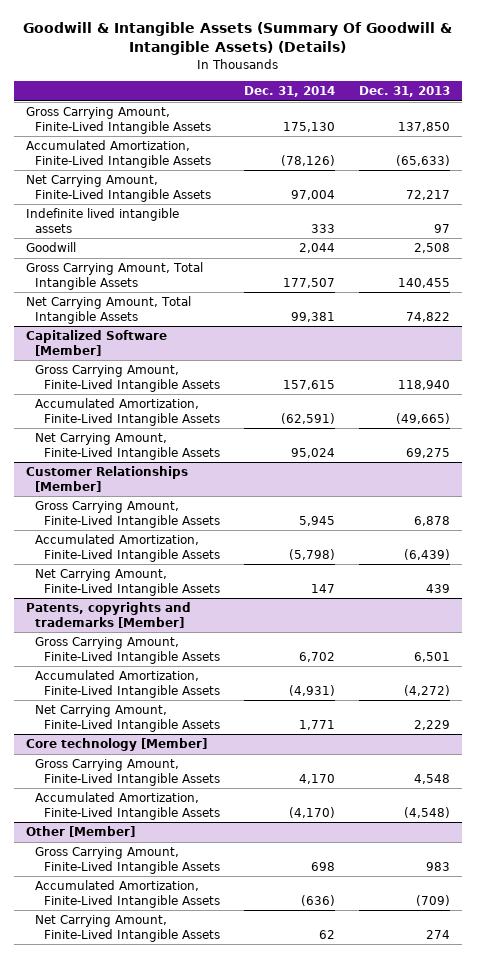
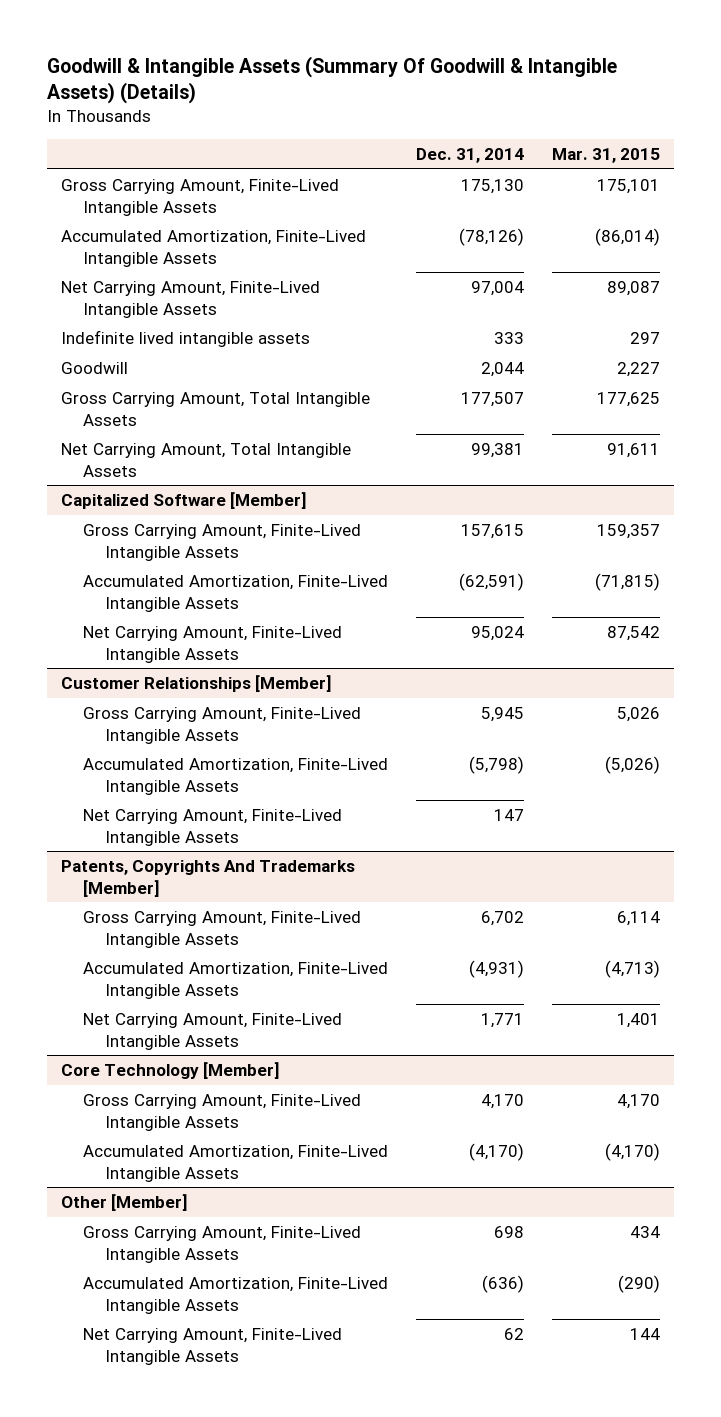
[359,86,451,98] Dec. 31, 2013 -> none
none -> [552,147,661,163] Mar. 31, 2015
[26,602,192,628] Patents, copyrights and trademarks [Member] -> [60,859,355,897] Patents, Copyrights And Trademarks [Member]
[26,738,208,752] Core technology [Member] -> [60,1061,280,1079] Core Technology [Member]

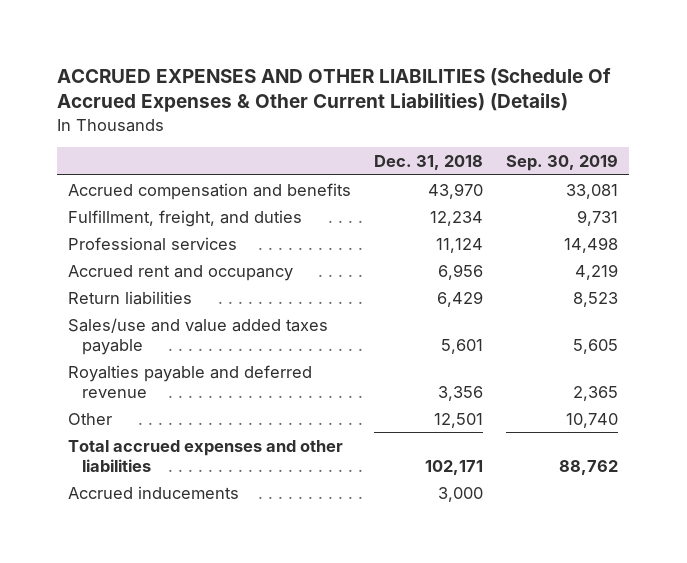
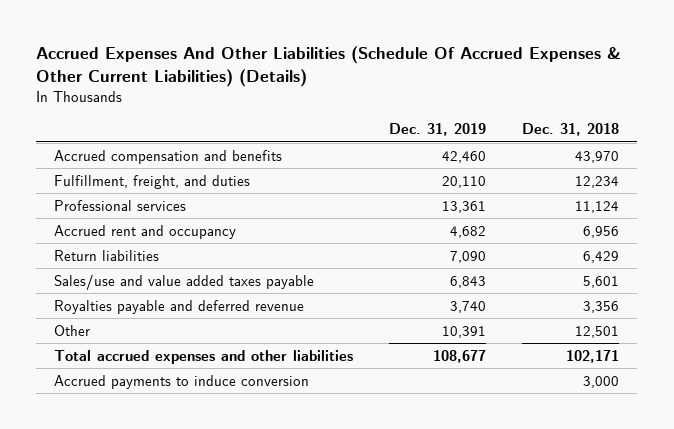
[57,67,612,113] ACCRUED EXPENSES AND OTHER LIABILITIES (Schedule Of Accrued Expenses & Other Current Liabilities) (Details) -> [36,45,622,87] Accrued Expenses And Other Liabilities (Schedule Of Accrued Expenses & Other Current Liabilities) (Details)
[506,153,619,171] Sep. 30, 2019 -> none
none -> [389,123,487,137] Dec. 31, 2019
[68,485,240,499] Accrued inducements -> [54,374,310,389] Accrued payments to induce conversion

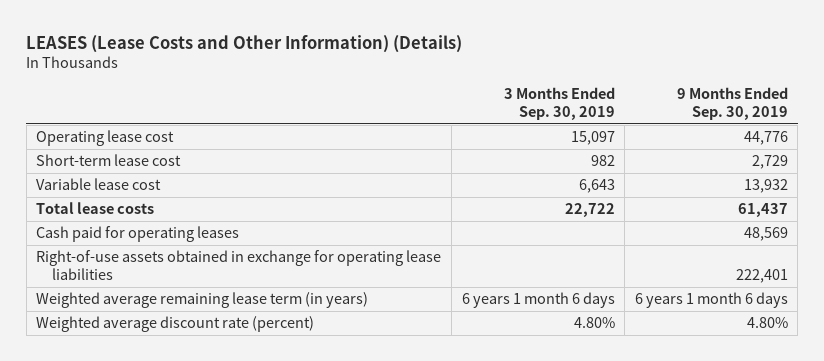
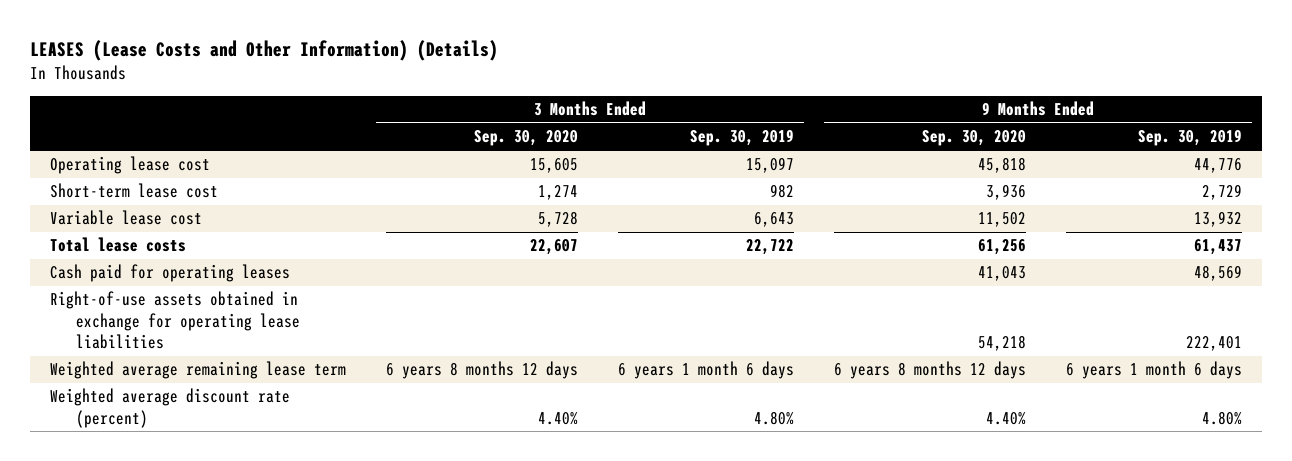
none -> [474,130,579,147] Sep. 30, 2020
none -> [921,130,1026,147] Sep. 30, 2020
[36,292,369,309] Weighted average remaining lease term (in years) -> [50,361,347,380] Weighted average remaining lease term

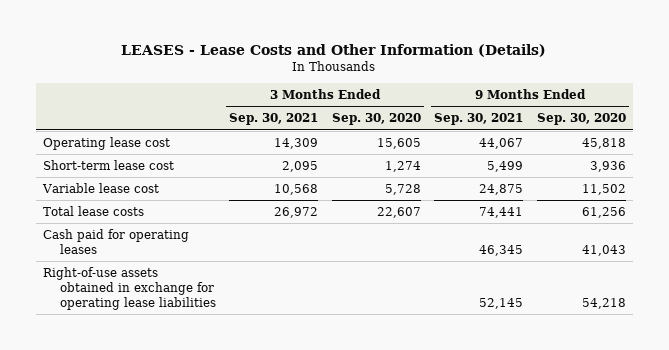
[30,40,499,62] LEASES (Lease Costs and Other Information) (Details) -> [121,43,547,57] LEASES - Lease Costs and Other Information (Details)
[690,129,795,147] Sep. 30, 2019 -> none
[1137,129,1242,147] Sep. 30, 2019 -> none
none -> [229,113,319,126] Sep. 30, 2021
none -> [434,113,524,126] Sep. 30, 2021
[50,361,347,380] Weighted average remaining lease term -> none
[50,388,291,428] Weighted average discount rate (percent) -> none

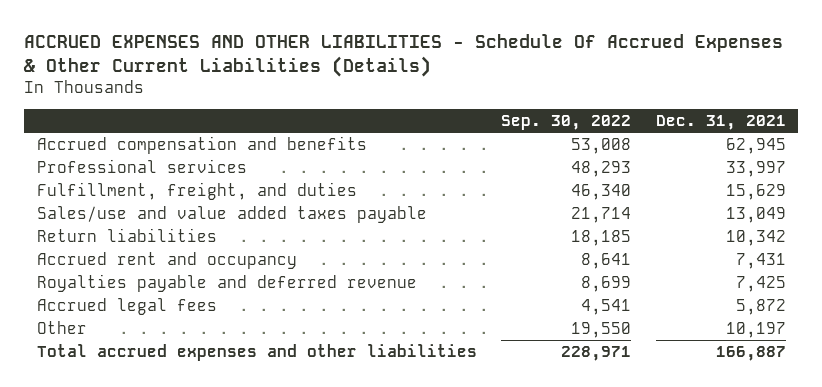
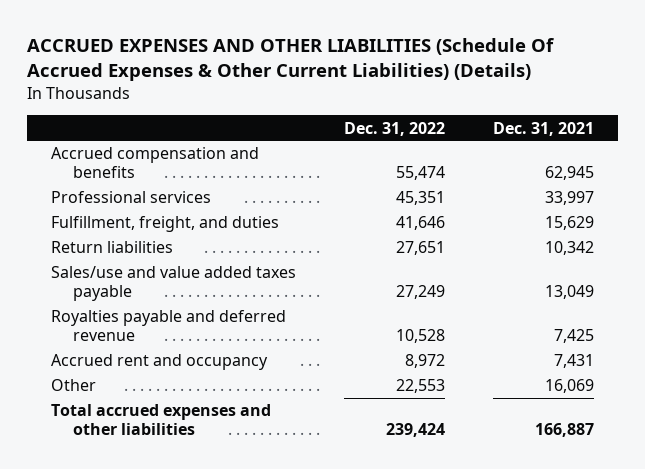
[23,34,784,78] ACCRUED EXPENSES AND OTHER LIABILITIES - Schedule Of Accrued Expenses & Other Current Liabilities (Details) -> [27,38,555,82] ACCRUED EXPENSES AND OTHER LIABILITIES (Schedule Of Accrued Expenses & Other Current Liabilities) (Details)
[501,115,632,131] Sep. 30, 2022 -> none
none -> [343,121,445,136] Dec. 31, 2022
[36,206,427,224] Sales/use and value added taxes payable -> [51,266,297,302] Sales/use and value added taxes payable
[36,298,217,316] Accrued legal fees -> none
[36,252,297,270] Accrued rent and occupancy -> [51,354,269,371] Accrued rent and occupancy
[725,322,786,339] 10,197 -> [544,379,594,394] 16,069

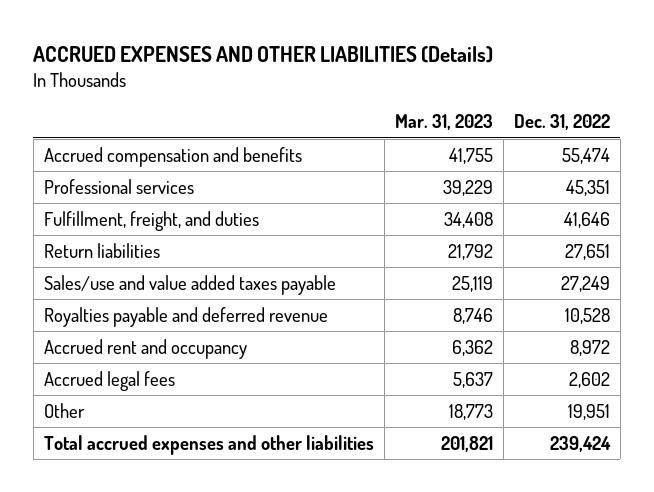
[27,38,555,82] ACCRUED EXPENSES AND OTHER LIABILITIES (Schedule Of Accrued Expenses & Other Current Liabilities) (Details) -> [33,45,494,63] ACCRUED EXPENSES AND OTHER LIABILITIES (Details)
[492,121,594,136] Dec. 31, 2021 -> none
none -> [394,114,493,131] Mar. 31, 2023
none -> [43,370,175,391] Accrued legal fees
[395,379,445,394] 22,553 -> [567,403,610,420] 19,951

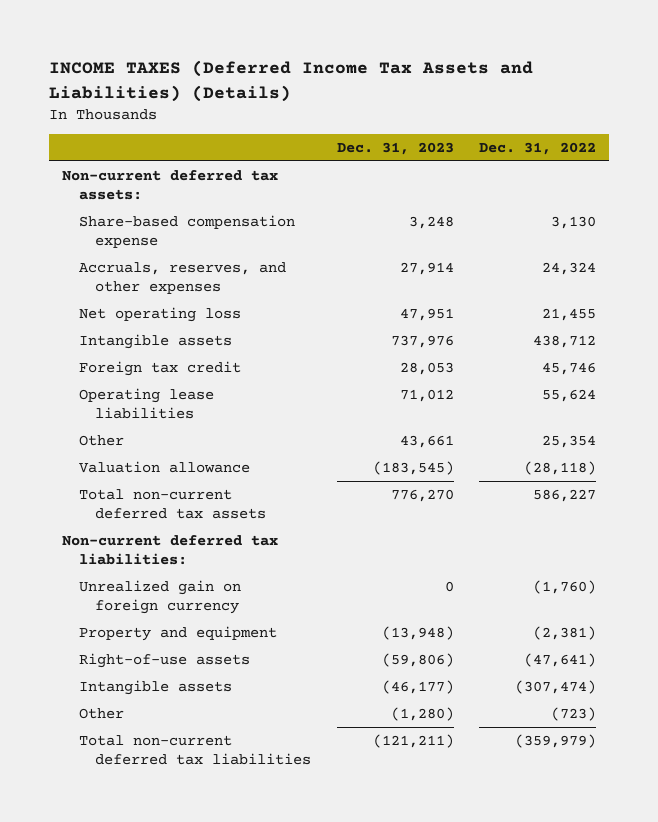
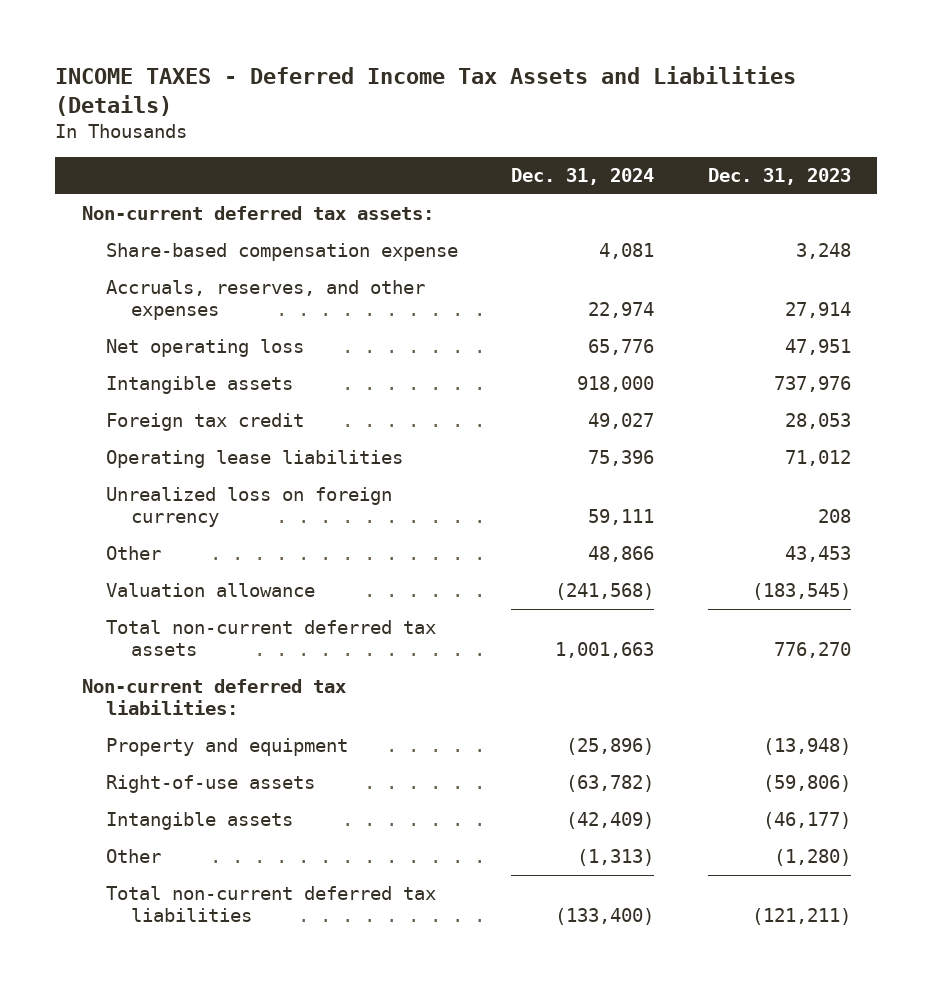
[49,60,534,102] INCOME TAXES (Deferred Income Tax Assets and Liabilities) (Details) -> [55,66,797,116] INCOME TAXES - Deferred Income Tax Assets and Liabilities (Details)
[479,142,597,156] Dec. 31, 2022 -> none
none -> [511,167,655,185] Dec. 31, 2024
none -> [106,487,393,528] Unrealized loss on foreign currency
[399,434,454,448] 43,661 -> [784,546,851,563] 43,453
[78,579,241,615] Unrealized gain on foreign currency -> none

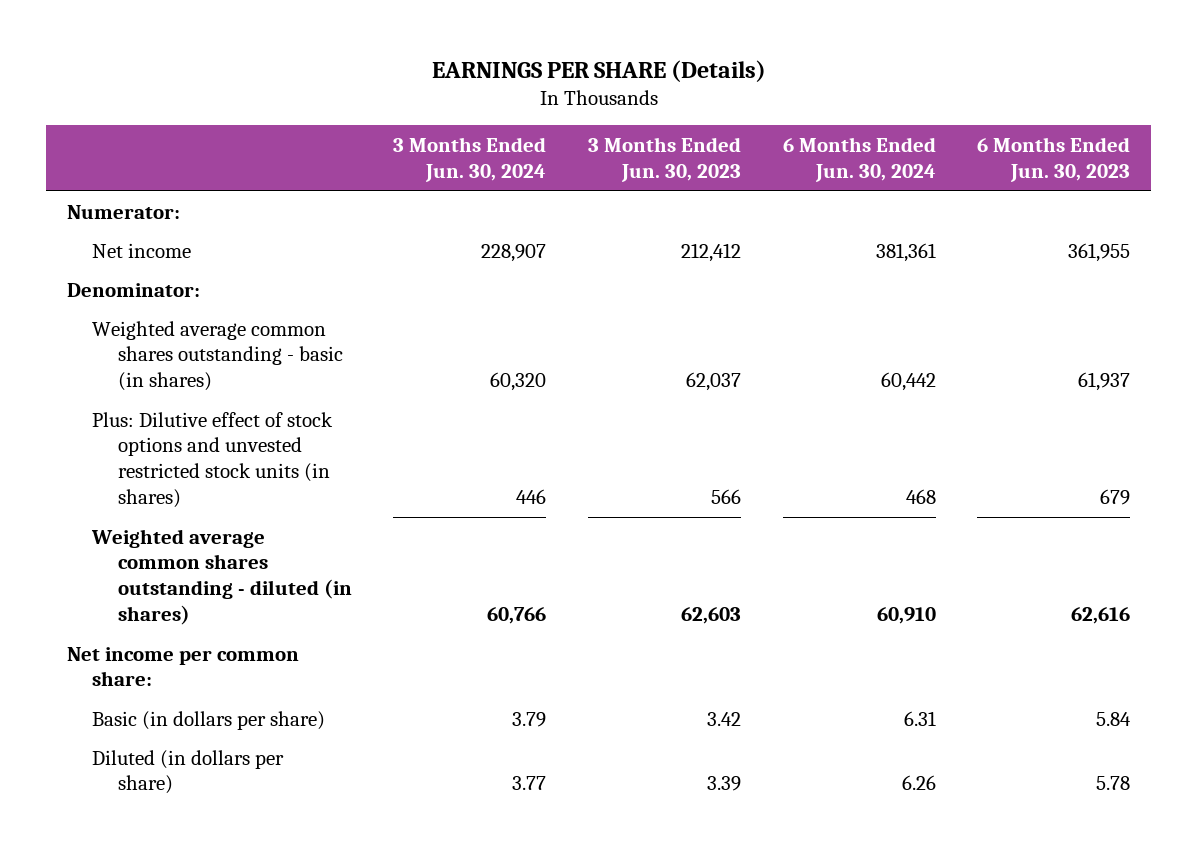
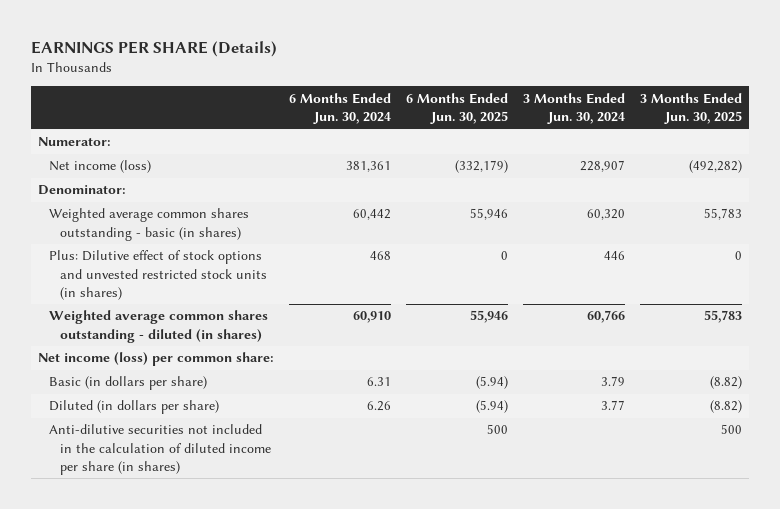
[587,136,741,182] 3 Months Ended Jun. 30, 2023 -> none
[977,136,1131,182] 6 Months Ended Jun. 30, 2023 -> none
none -> [406,92,509,125] 6 Months Ended Jun. 30, 2025
none -> [639,92,742,125] 3 Months Ended Jun. 30, 2025
[92,242,192,258] Net income -> [49,160,152,174] Net income (loss)
[66,646,299,687] Net income per common share: -> [38,352,275,367] Net income (loss) per common share:
none -> [49,424,272,476] Anti-dilutive securities not included in the calculation of diluted income per share (in shares)

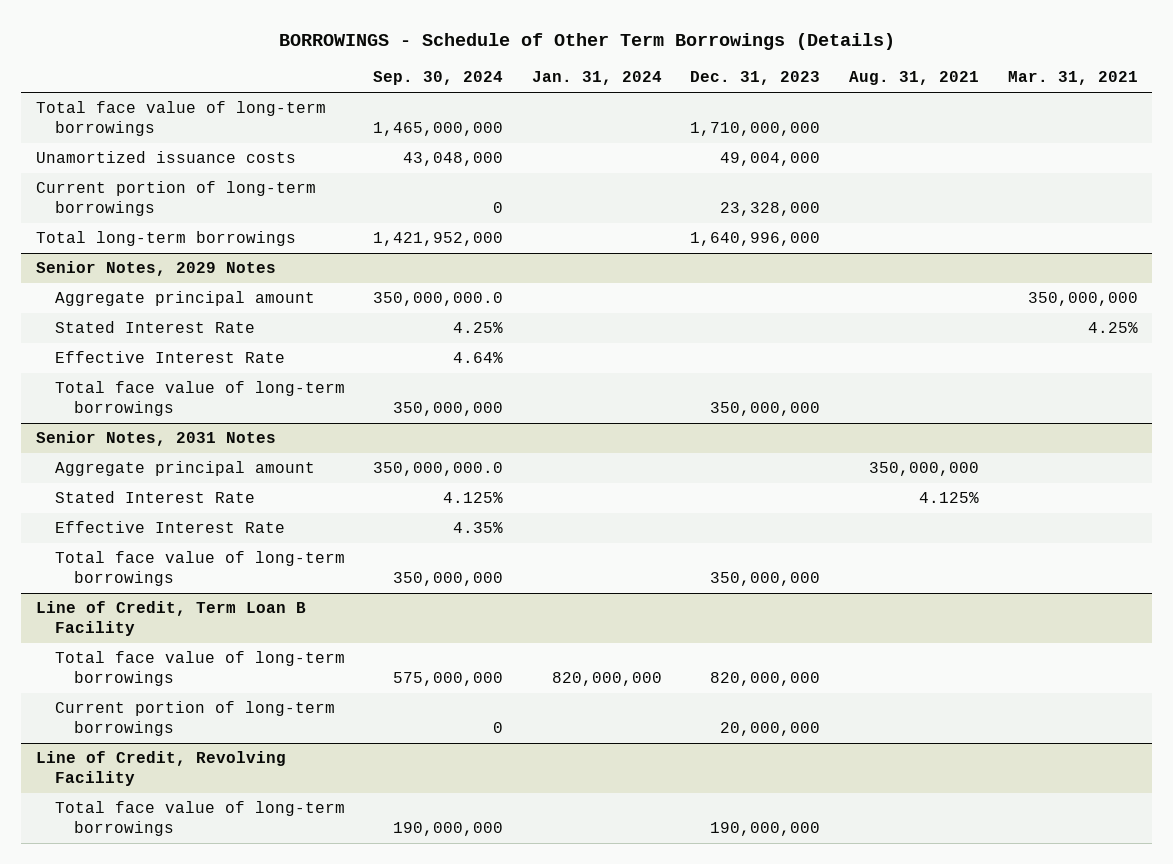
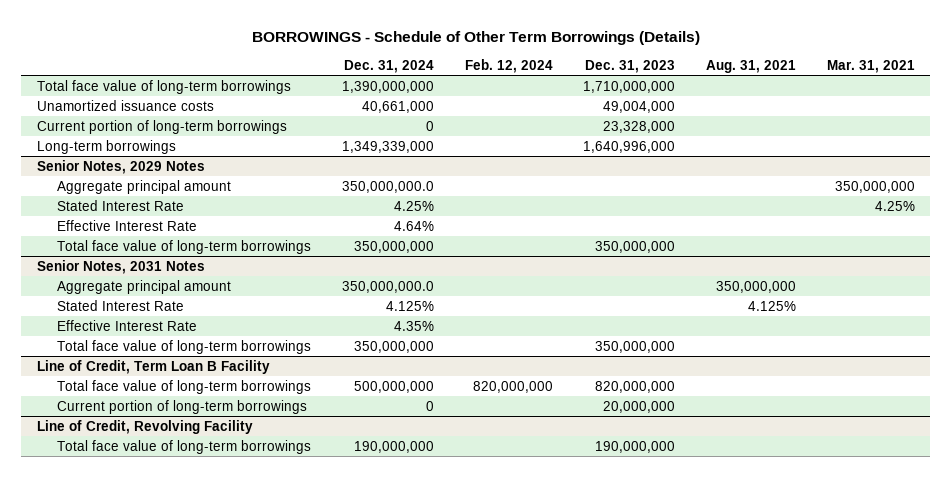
[373,71,504,86] Sep. 30, 2024 -> none
[531,71,662,86] Jan. 31, 2024 -> none
none -> [343,59,434,73] Dec. 31, 2024
none -> [464,58,553,73] Feb. 12, 2024
[35,231,296,247] Total long-term borrowings -> [36,139,176,154] Long-term borrowings

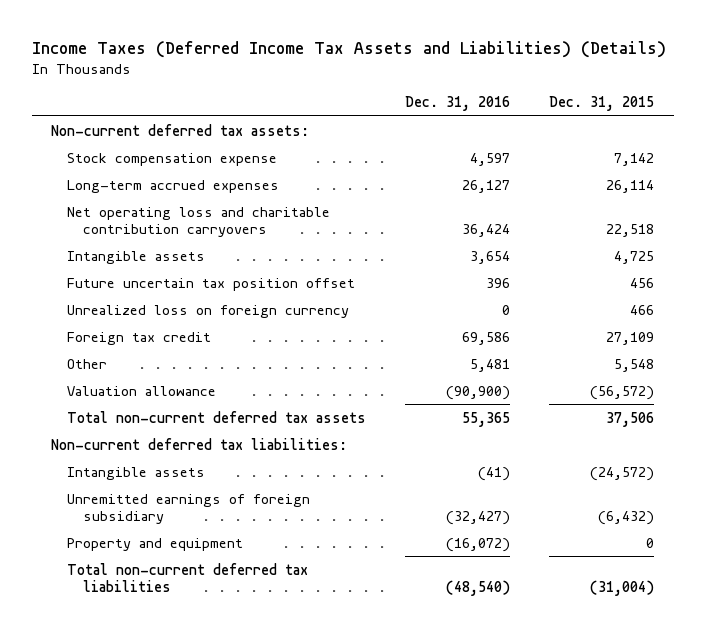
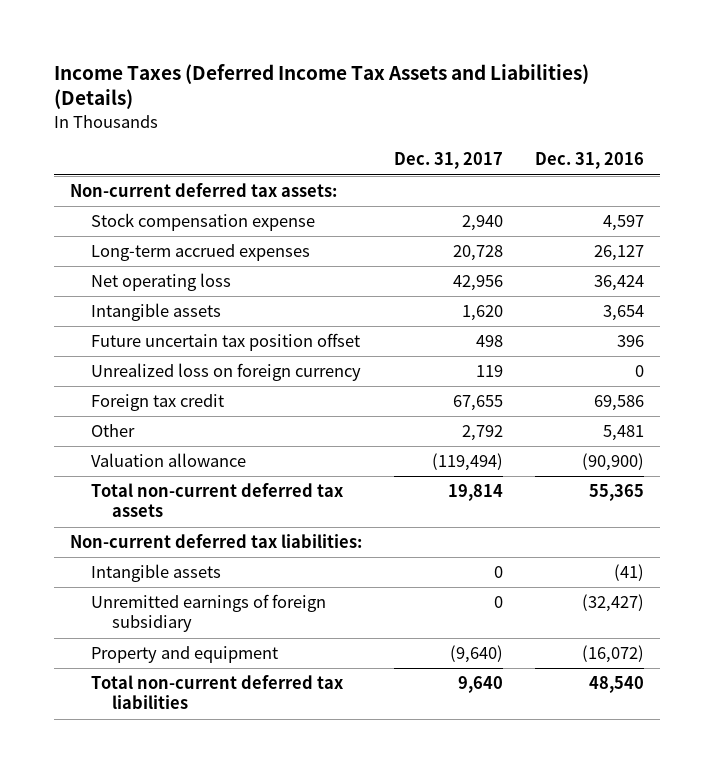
[549,96,655,112] Dec. 31, 2015 -> none
none -> [393,152,503,170] Dec. 31, 2017
[67,206,331,237] Net operating loss and charitable contribution carryovers -> [91,273,232,292] Net operating loss
[446,579,511,596] (48,540) -> [588,676,644,694] 48,540

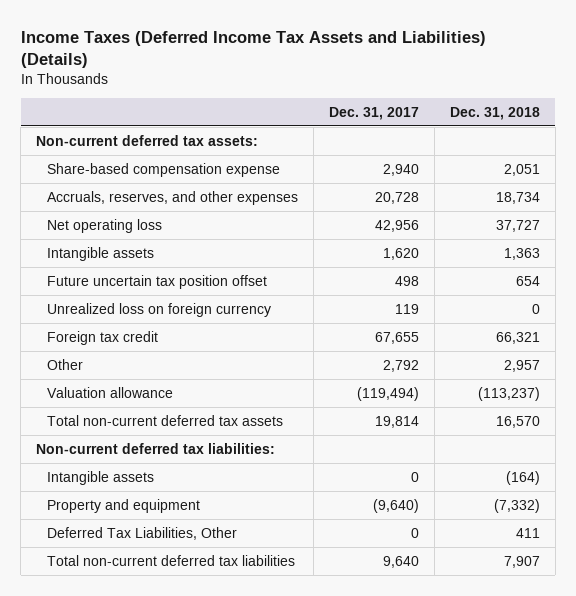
[534,152,644,170] Dec. 31, 2016 -> none
none -> [449,106,540,120] Dec. 31, 2018
[91,213,316,232] Stock compensation expense -> [46,162,280,177] Share-based compensation expense
[91,244,311,262] Long-term accrued expenses -> [46,190,298,205] Accruals, reserves, and other expenses
[91,594,327,633] Unremitted earnings of foreign subsidiary -> none
none -> [46,526,237,540] Deferred Tax Liabilities, Other

